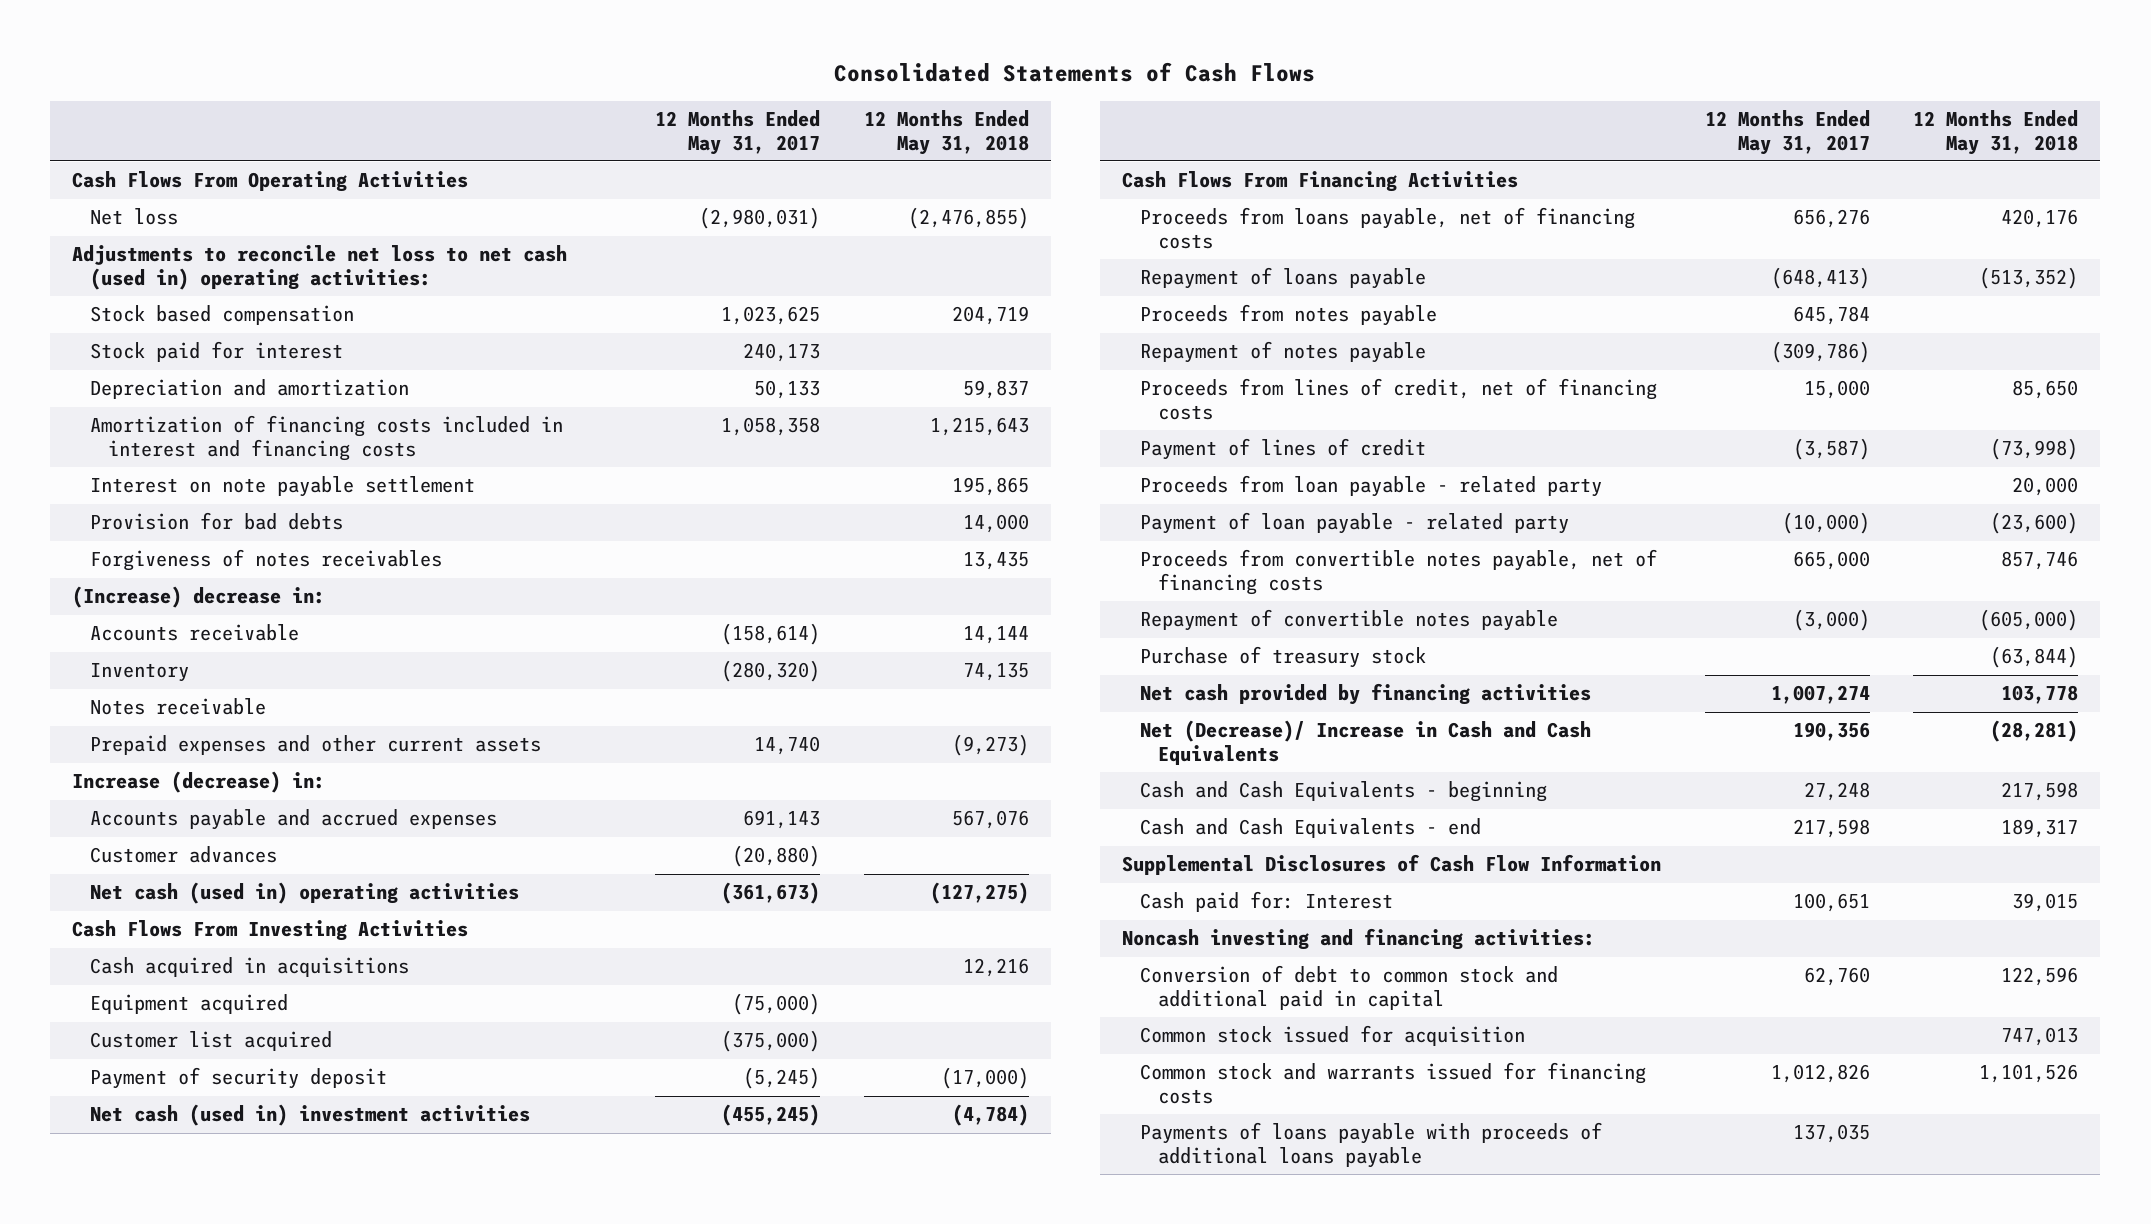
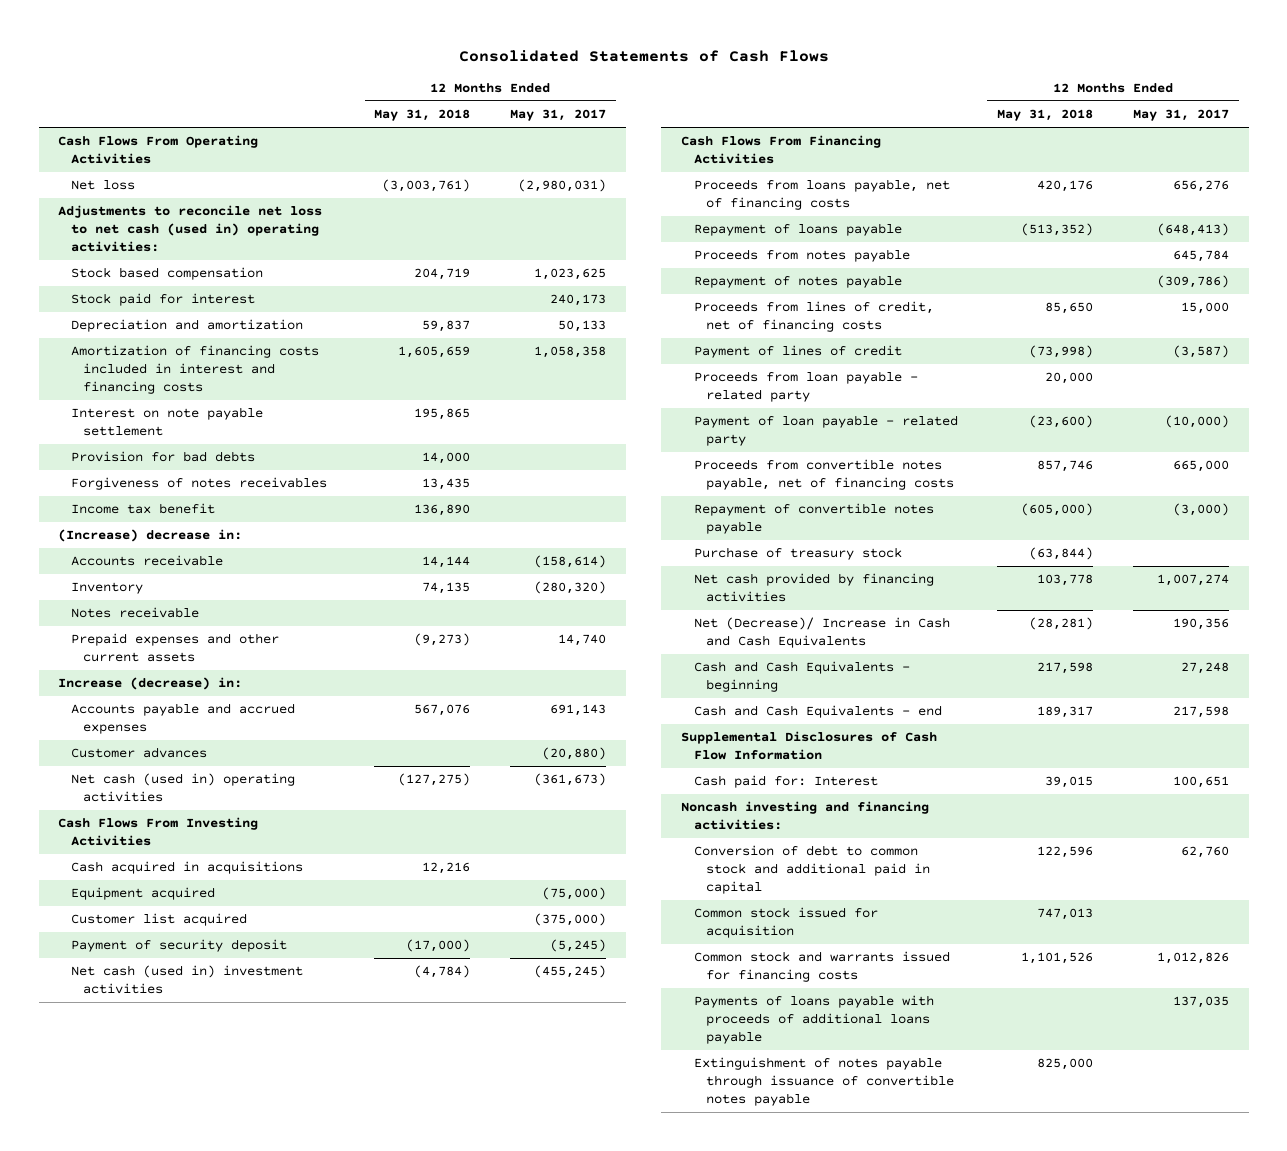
[907,207,1029,230] (2,476,855) -> [382,179,471,193] (3,003,761)
[929,417,1029,437] 1,215,643 -> [398,346,471,359] 1,605,659
none -> [70,503,215,515] Income tax benefit
none -> [693,1057,954,1107] Extinguishment of notes payable through issuance of convertible notes payable

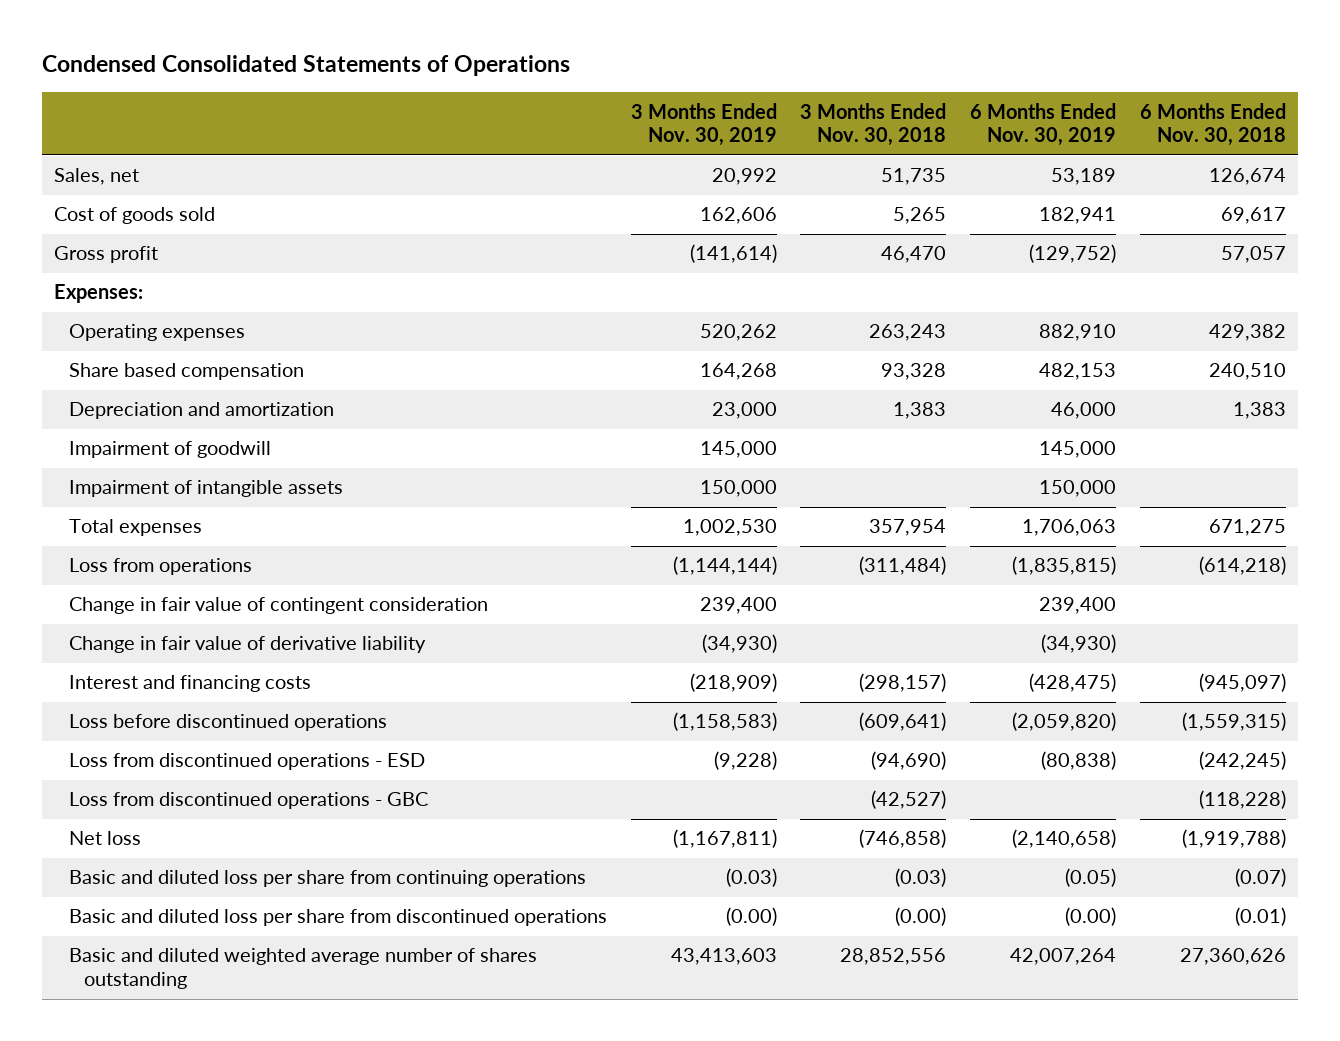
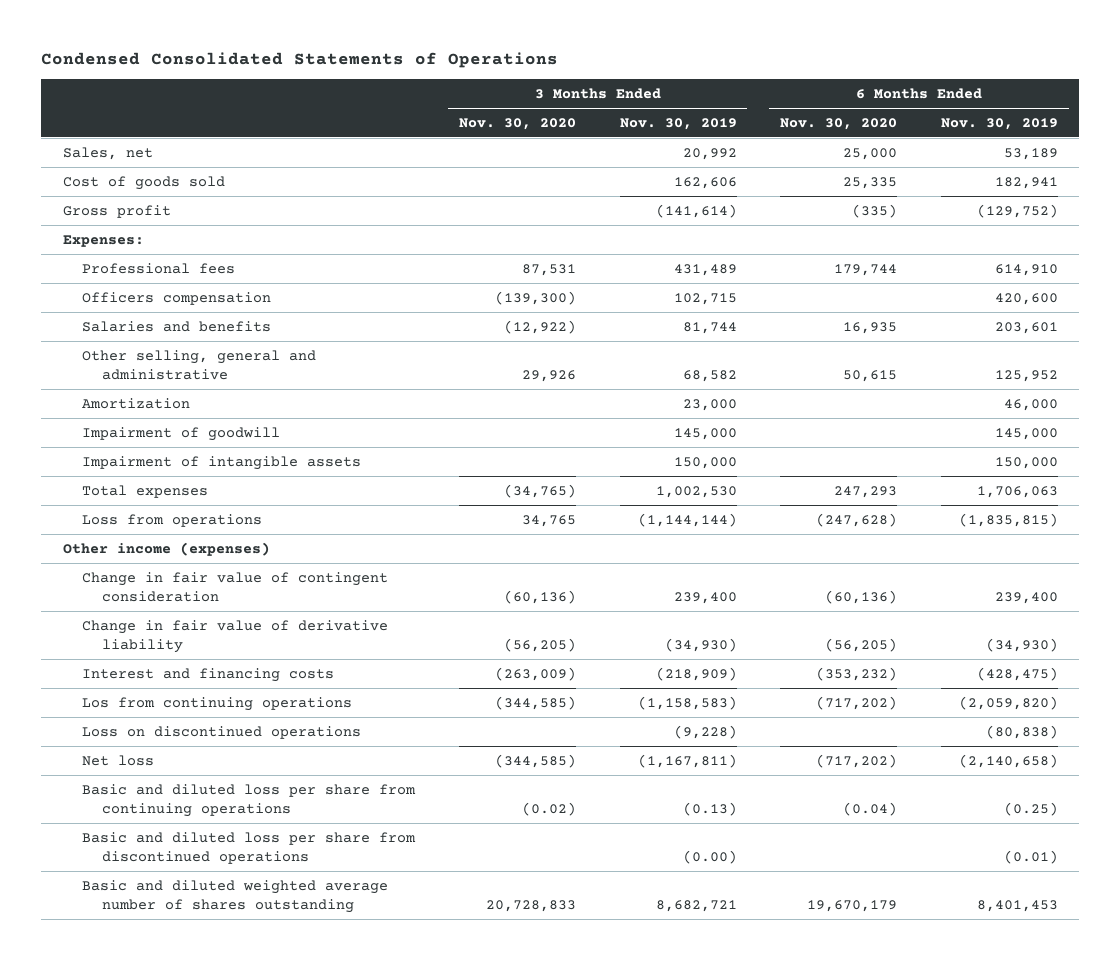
[800,102,947,147] 3 Months Ended Nov. 30, 2018 -> none
[1139,102,1286,147] 6 Months Ended Nov. 30, 2018 -> none
none -> [458,117,576,130] Nov. 30, 2020
none -> [780,117,898,130] Nov. 30, 2020
[69,324,246,342] Operating expenses -> none
[69,363,305,381] Share based compensation -> none
none -> [82,262,236,274] Professional fees
none -> [82,291,272,305] Officers compensation
none -> [82,320,272,332] Salaries and benefits
none -> [82,349,317,380] Other selling, general and administrative
[69,402,335,420] Depreciation and amortization -> [82,397,191,409] Amortization
none -> [62,541,270,556] Other income (expenses)
[69,792,429,810] Loss from discontinued operations - GBC -> none
[69,714,388,732] Loss before discontinued operations -> [82,696,353,711] Los from continuing operations
[69,753,426,771] Loss from discontinued operations - ESD -> [82,725,362,739] Loss on discontinued operations
[725,868,777,888] (0.03) -> [682,801,737,816] (0.13)
[1065,868,1117,888] (0.05) -> [1003,801,1058,816] (0.25)
[1065,907,1117,927] (0.00) -> [1003,849,1058,864] (0.01)
[670,948,777,966] 43,413,603 -> [655,899,737,912] 8,682,721
[1010,948,1117,966] 42,007,264 -> [976,899,1058,912] 8,401,453

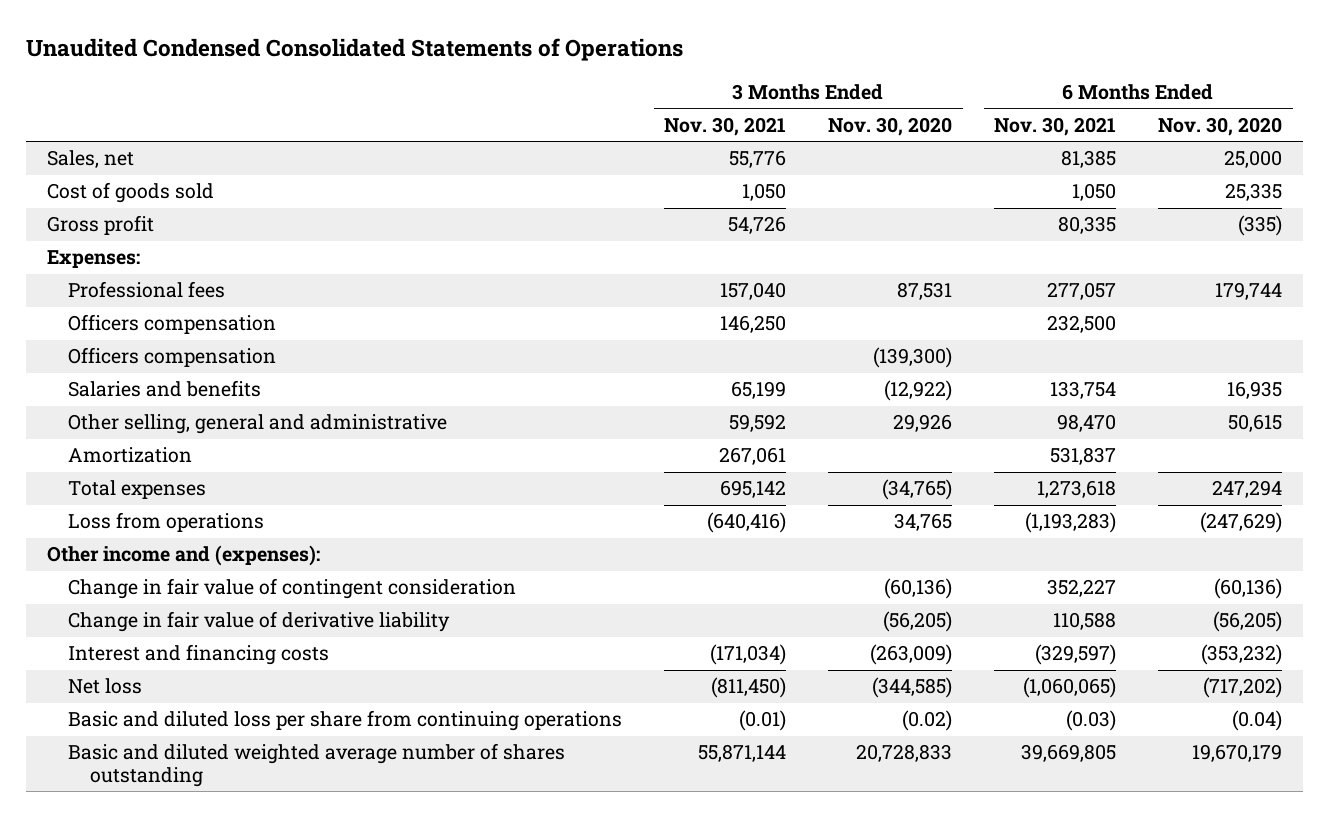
[41,52,559,69] Condensed Consolidated Statements of Operations -> [25,38,683,62] Unaudited Condensed Consolidated Statements of Operations
[619,117,737,130] Nov. 30, 2019 -> none
[940,117,1058,130] Nov. 30, 2019 -> none
none -> [664,116,787,136] Nov. 30, 2021
none -> [994,116,1117,136] Nov. 30, 2021
none -> [68,314,277,335] Officers compensation
[82,426,281,441] Impairment of goodwill -> none
[82,455,362,470] Impairment of intangible assets -> none
[834,485,898,498] 247,293 -> [1212,480,1283,499] 247,294
[816,512,898,527] (247,628) -> [1200,512,1283,534] (247,629)
[62,541,270,556] Other income (expenses) -> [46,545,320,567] Other income and (expenses):
[82,696,353,711] Los from continuing operations -> none
[82,725,362,739] Loss on discontinued operations -> none
[82,831,417,864] Basic and diluted loss per share from discontinued operations -> none

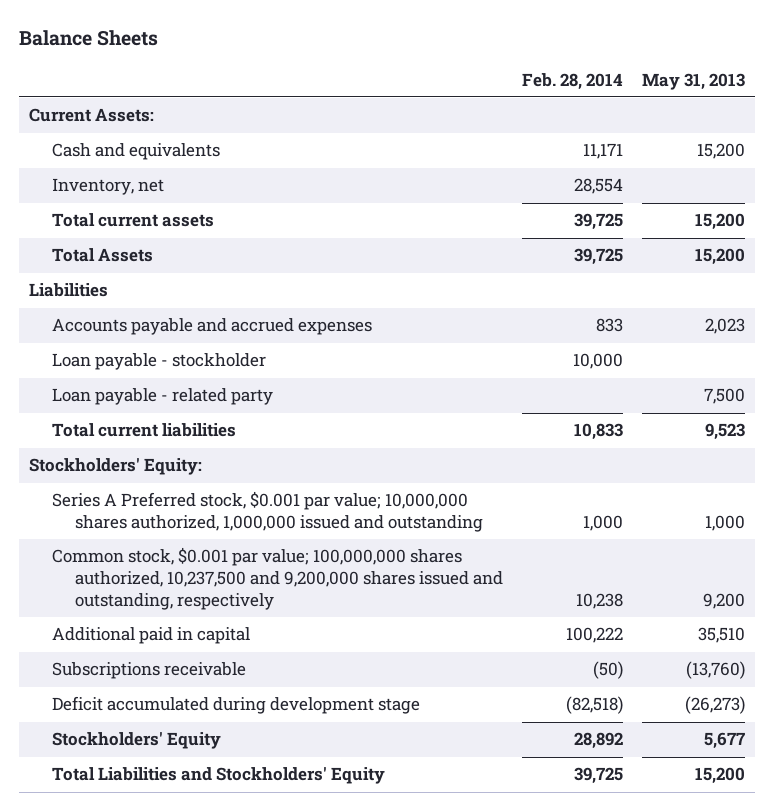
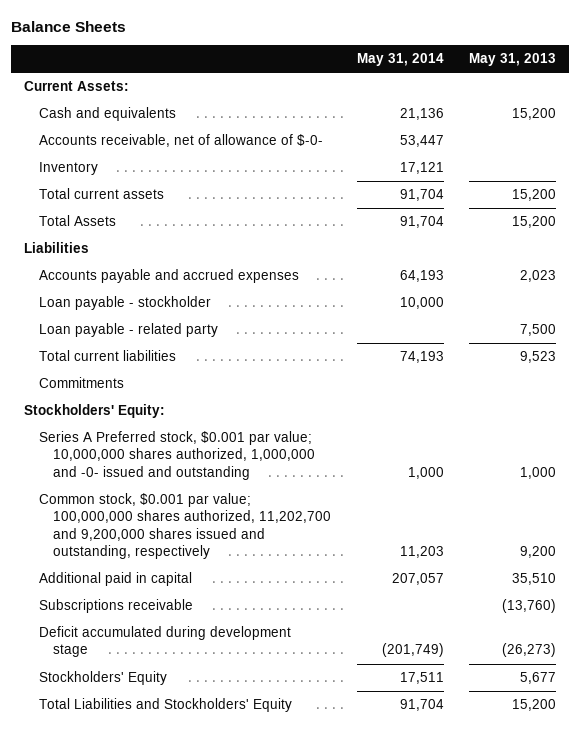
[522,72,624,90] Feb. 28, 2014 -> none
none -> [356,53,444,67] May 31, 2014
none -> [38,134,323,148] Accounts receivable, net of allowance of $-0-
[51,178,164,196] Inventory, net -> [38,162,98,176] Inventory
none -> [38,377,124,389] Commitments
[51,491,483,533] Series A Preferred stock, $0.001 par value; 10,000,000 shares authorized, 1,000,000 issued and outstanding -> [38,431,316,480] Series A Preferred stock, $0.001 par value; 10,000,000 shares authorized, 1,000,000 and -0- issued and outstanding
[51,547,503,611] Common stock, $0.001 par value; 100,000,000 shares authorized, 10,237,500 and 9,200,000 shares issued and outstanding, respectively -> [38,493,332,559] Common stock, $0.001 par value; 100,000,000 shares authorized, 11,202,700 and 9,200,000 shares issued and outstanding, respectively

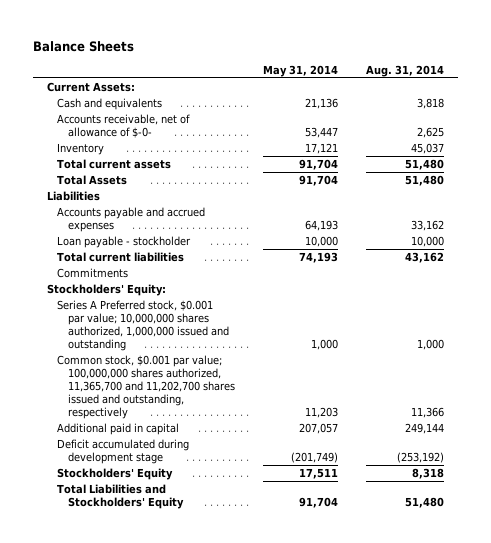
[469,53,557,67] May 31, 2013 -> none
none -> [365,64,444,77] Aug. 31, 2014
[38,323,218,338] Loan payable - related party -> none
[38,431,316,480] Series A Preferred stock, $0.001 par value; 10,000,000 shares authorized, 1,000,000 and -0- issued and outstanding -> [57,300,229,352] Series A Preferred stock, $0.001 par value; 10,000,000 shares authorized, 1,000,000 issued and outstanding
[38,493,332,559] Common stock, $0.001 par value; 100,000,000 shares authorized, 11,202,700 and 9,200,000 shares issued and outstanding, respectively -> [57,355,235,420] Common stock, $0.001 par value; 100,000,000 shares authorized, 11,365,700 and 11,202,700 shares issued and outstanding, respectively
[38,599,193,614] Subscriptions receivable -> none

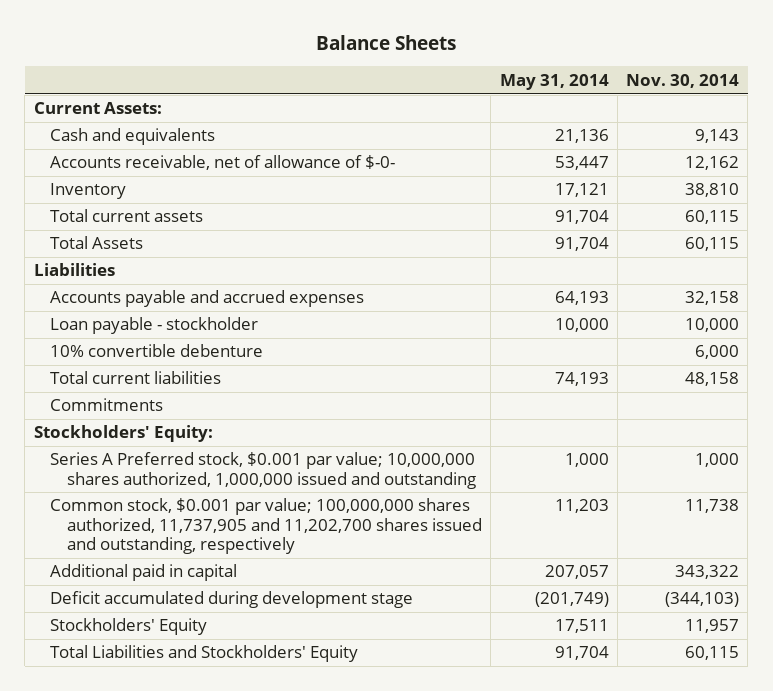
[365,64,444,77] Aug. 31, 2014 -> none
none -> [626,73,740,88] Nov. 30, 2014
none -> [50,344,264,358] 10% convertible debenture
[57,355,235,420] Common stock, $0.001 par value; 100,000,000 shares authorized, 11,365,700 and 11,202,700 shares issued and outstanding, respectively -> [50,498,483,554] Common stock, $0.001 par value; 100,000,000 shares authorized, 11,737,905 and 11,202,700 shares issued and outstanding, respectively

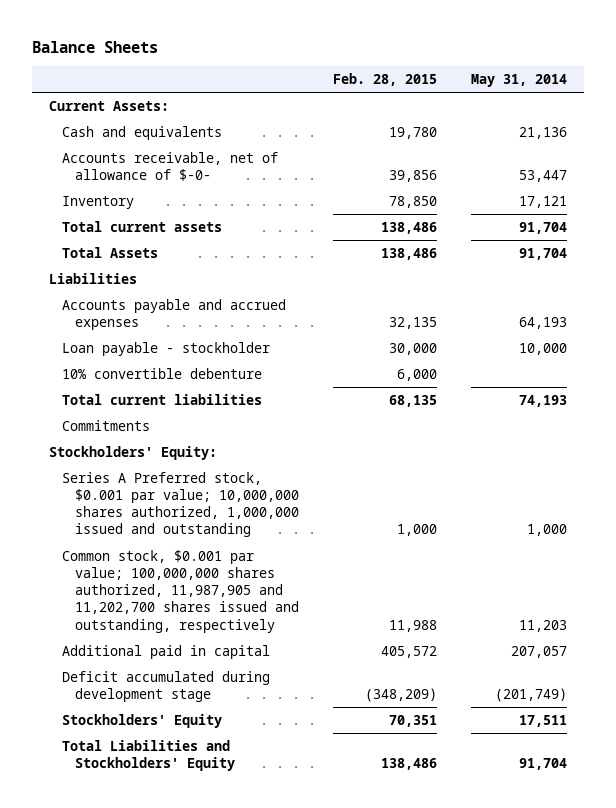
[626,73,740,88] Nov. 30, 2014 -> none
none -> [333,73,438,87] Feb. 28, 2015
[50,498,483,554] Common stock, $0.001 par value; 100,000,000 shares authorized, 11,737,905 and 11,202,700 shares issued and outstanding, respectively -> [61,549,299,633] Common stock, $0.001 par value; 100,000,000 shares authorized, 11,987,905 and 11,202,700 shares issued and outstanding, respectively

